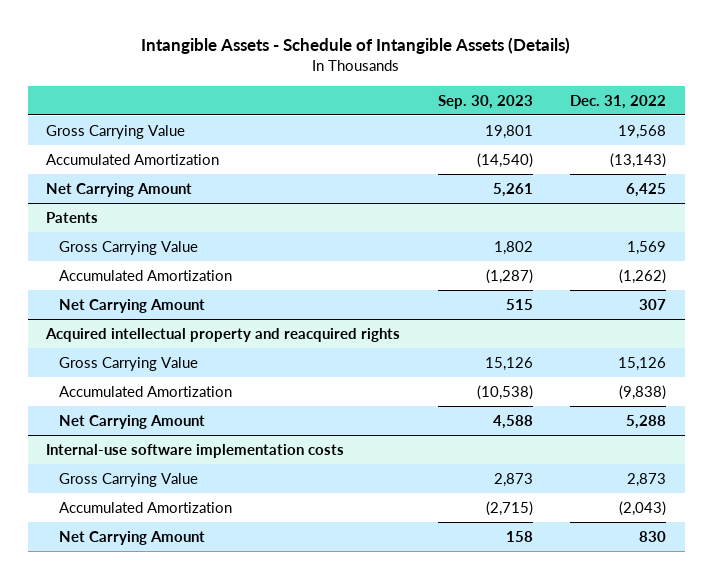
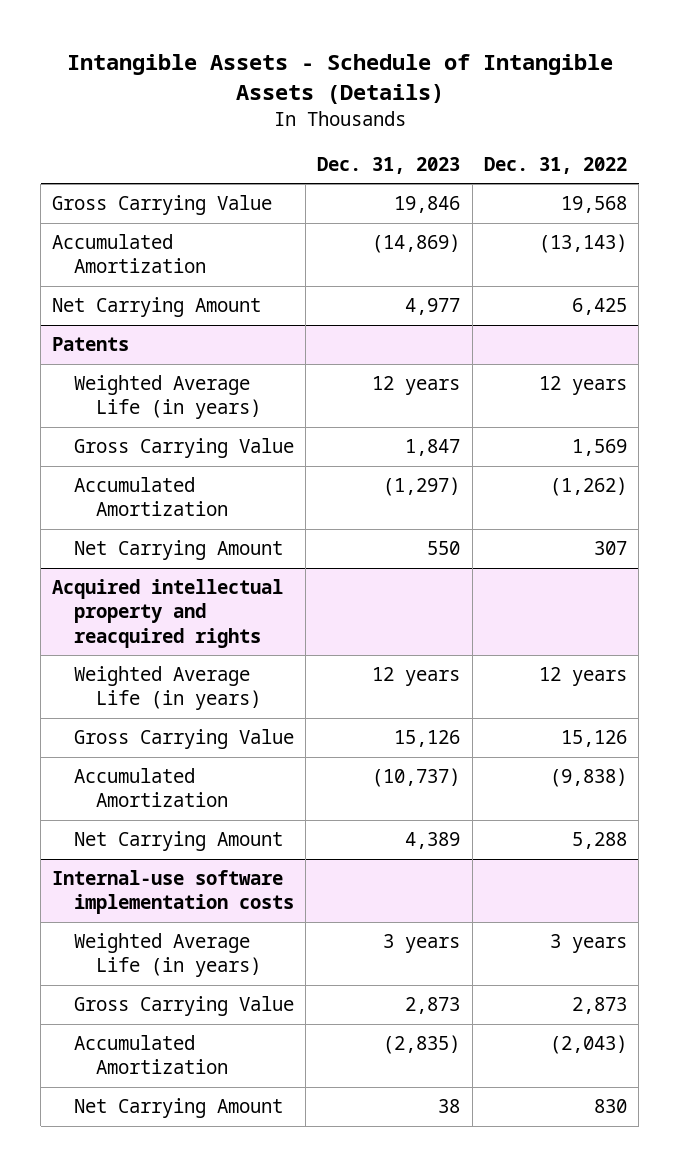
[437,94,533,109] Sep. 30, 2023 -> none
none -> [317,156,461,174] Dec. 31, 2023
none -> [74,375,261,420] Weighted Average Life (in years)
none -> [74,666,261,711] Weighted Average Life (in years)
none -> [74,933,261,978] Weighted Average Life (in years)

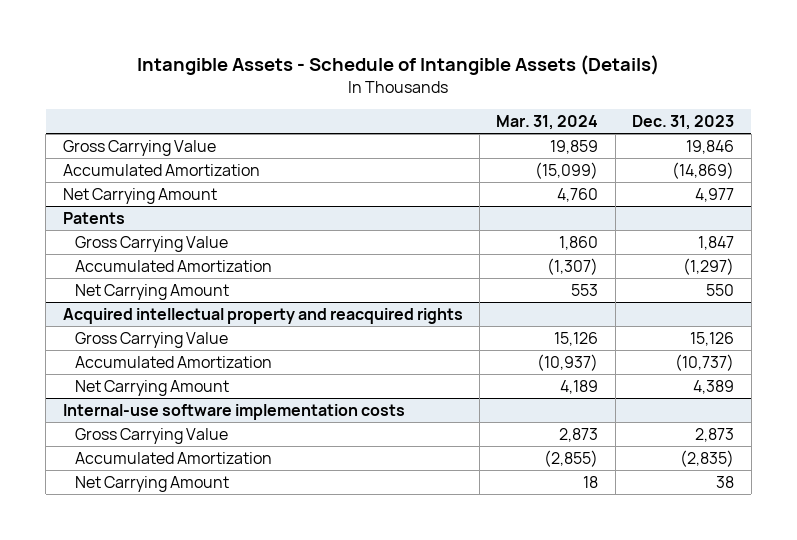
[483,156,627,174] Dec. 31, 2022 -> none
none -> [496,115,599,131] Mar. 31, 2024
[74,375,261,420] Weighted Average Life (in years) -> none
[74,666,261,711] Weighted Average Life (in years) -> none
[74,933,261,978] Weighted Average Life (in years) -> none

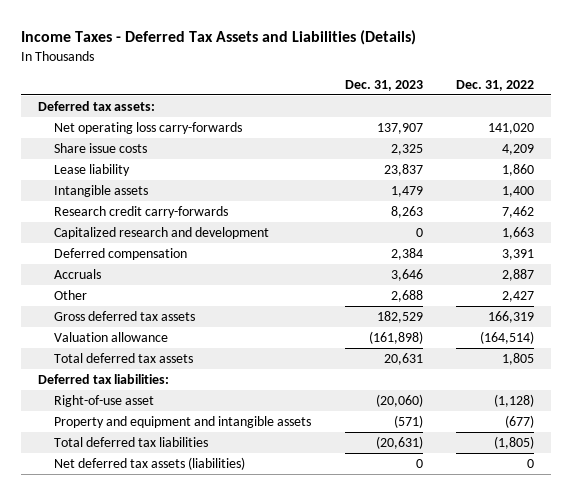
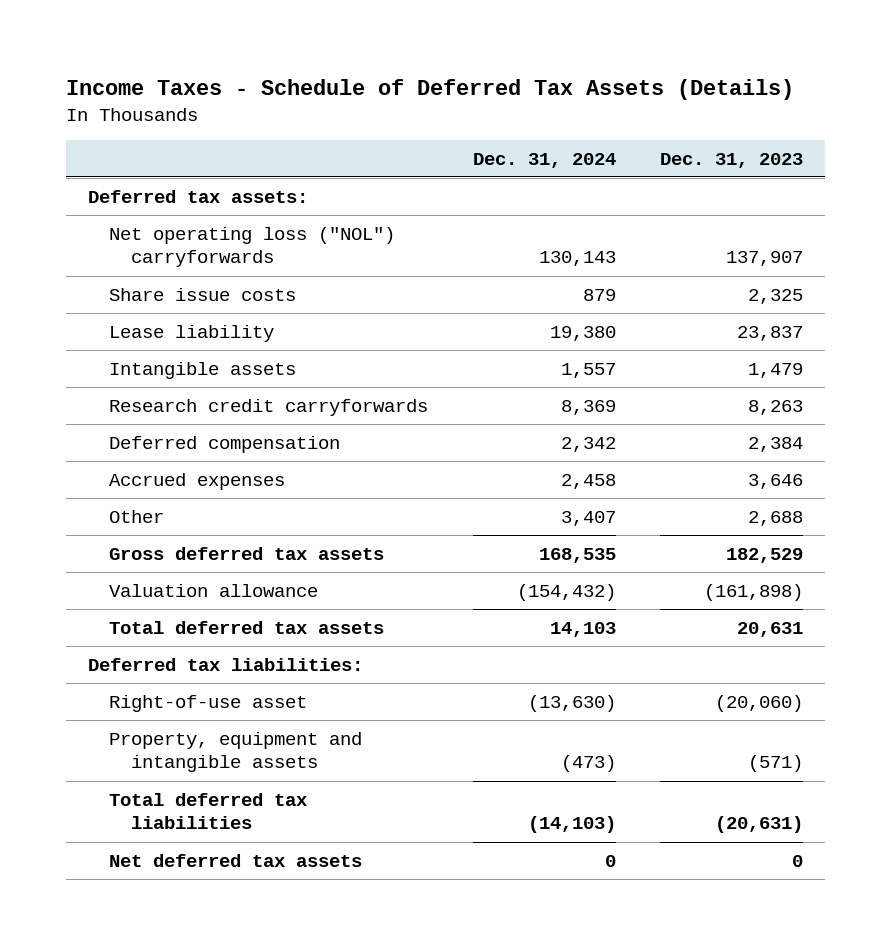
[21,30,417,46] Income Taxes - Deferred Tax Assets and Liabilities (Details) -> [65,79,794,101] Income Taxes - Schedule of Deferred Tax Assets (Details)
[455,79,534,91] Dec. 31, 2022 -> none
none -> [472,152,616,168] Dec. 31, 2024
[54,121,243,134] Net operating loss carry-forwards -> [109,226,396,268] Net operating loss ("NOL") carryforwards
[54,226,270,239] Capitalized research and development -> none
[54,205,229,218] Research credit carry-forwards -> [109,398,429,416] Research credit carryforwards
[54,268,102,279] Accruals -> [109,472,286,490] Accrued expenses
[54,415,312,428] Property and equipment and intangible assets -> [109,731,363,773] Property, equipment and intangible assets
[54,456,246,470] Net deferred tax assets (liabilities) -> [109,853,363,867] Net deferred tax assets

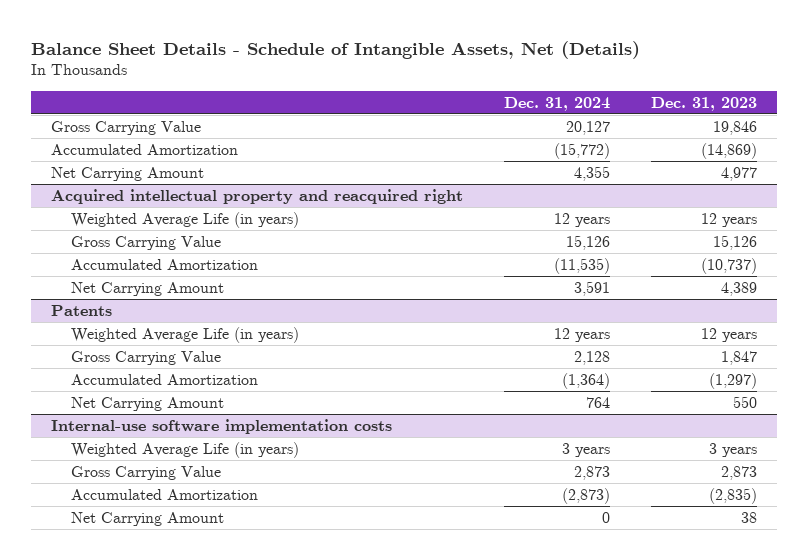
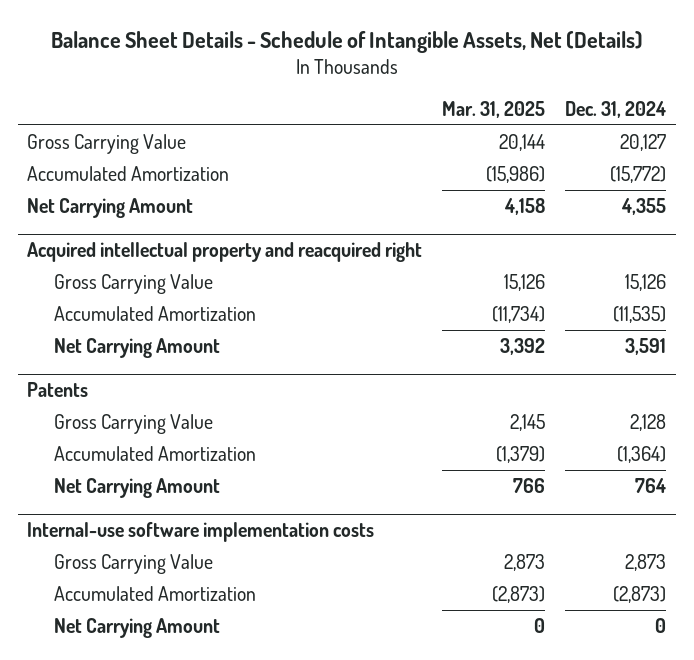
[650,96,757,111] Dec. 31, 2023 -> none
none -> [442,100,546,118] Mar. 31, 2025
[71,211,300,228] Weighted Average Life (in years) -> none
[71,326,300,343] Weighted Average Life (in years) -> none
[71,441,300,458] Weighted Average Life (in years) -> none

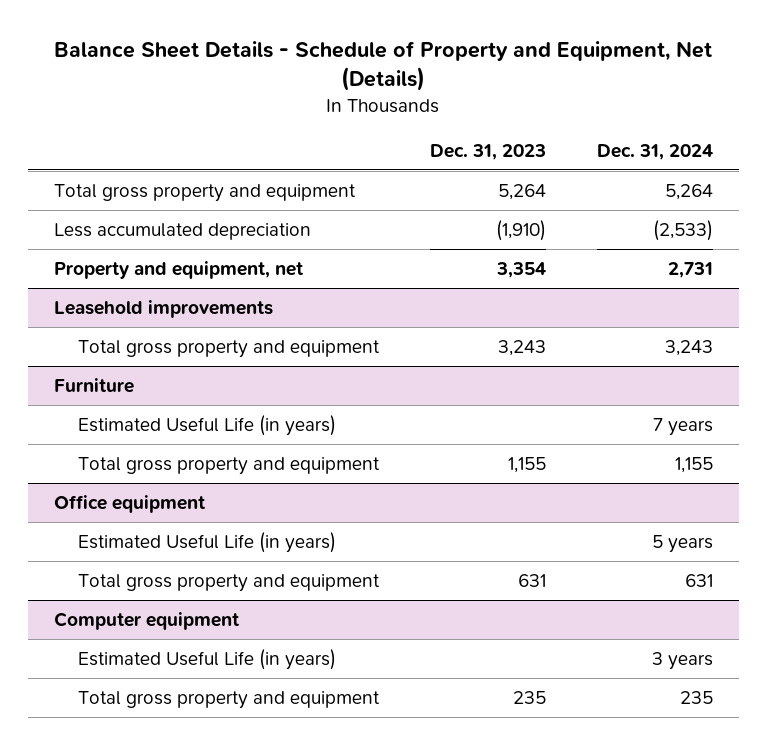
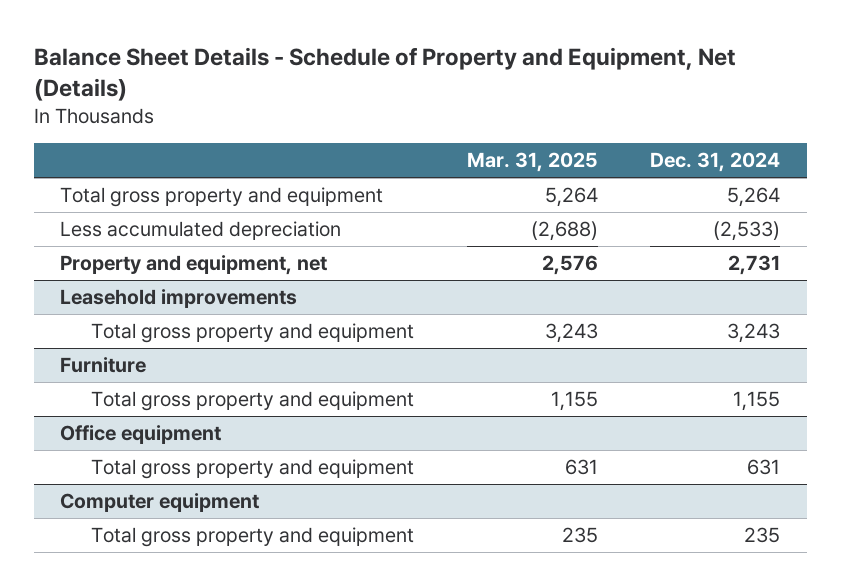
[429,143,546,160] Dec. 31, 2023 -> none
none -> [466,152,598,173] Mar. 31, 2025
[77,414,336,436] Estimated Useful Life (in years) -> none
[77,531,336,553] Estimated Useful Life (in years) -> none
[77,648,336,670] Estimated Useful Life (in years) -> none

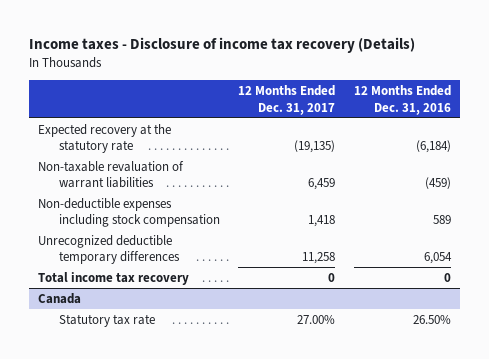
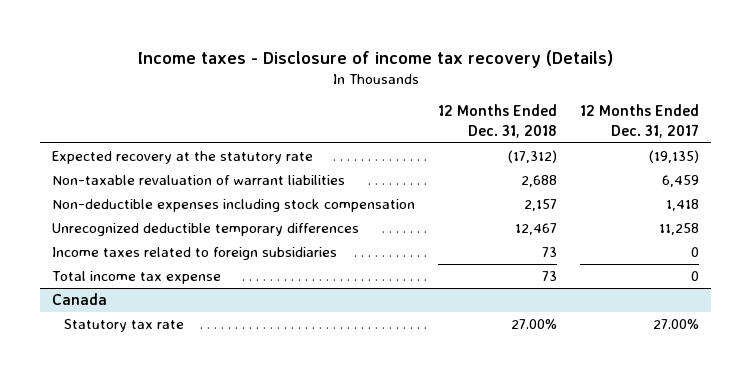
[354,84,452,115] 12 Months Ended Dec. 31, 2016 -> none
none -> [438,104,558,138] 12 Months Ended Dec. 31, 2018
none -> [51,247,337,261] Income taxes related to foreign subsidiaries
[38,271,190,285] Total income tax recovery -> [51,271,221,285] Total income tax expense

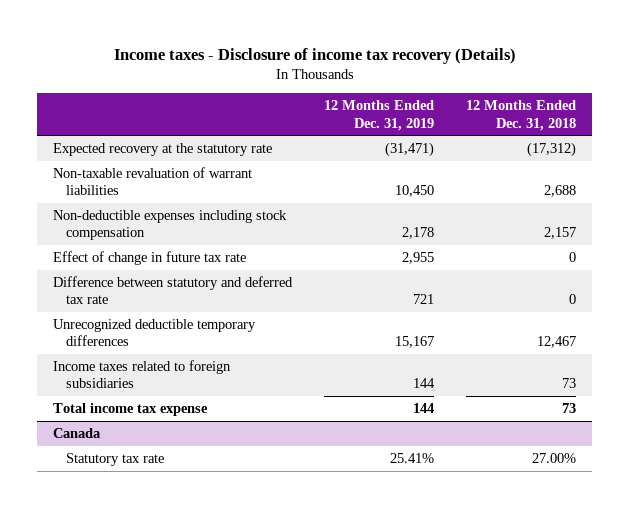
[580,104,700,138] 12 Months Ended Dec. 31, 2017 -> none
none -> [324,100,435,131] 12 Months Ended Dec. 31, 2019
none -> [53,250,247,265] Effect of change in future tax rate
none -> [53,275,294,305] Difference between statutory and deferred tax rate

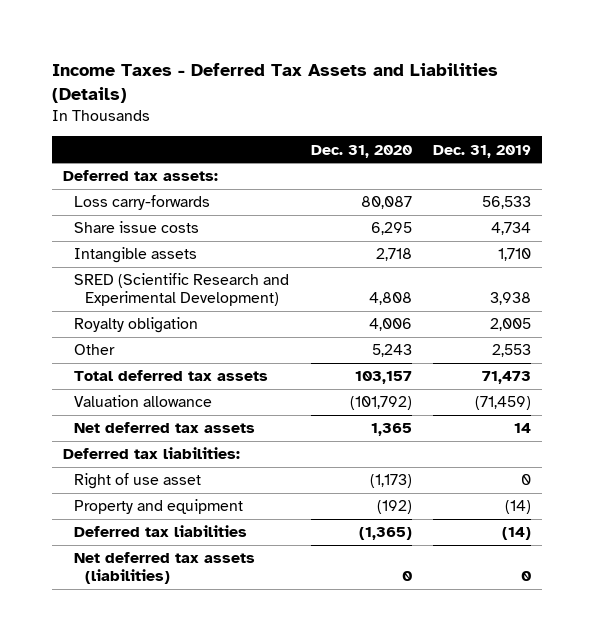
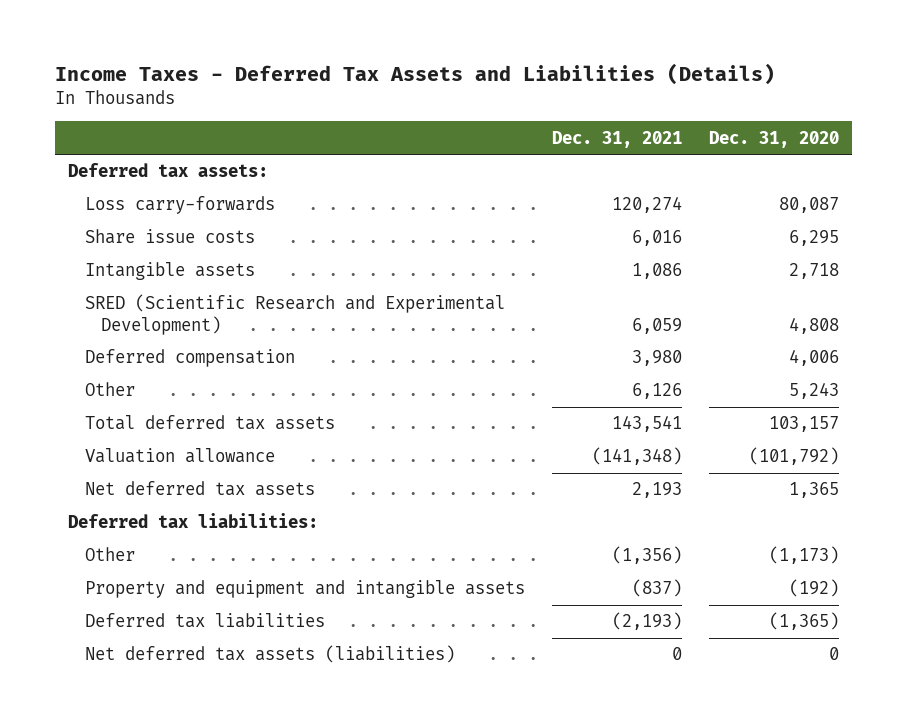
[433,144,532,158] Dec. 31, 2019 -> none
none -> [551,130,682,148] Dec. 31, 2021
[74,317,199,334] Royalty obligation -> none
none -> [84,349,295,368] Deferred compensation
[74,473,202,490] Right of use asset -> [84,547,135,562] Other
[74,499,244,515] Property and equipment -> [84,580,525,599] Property and equipment and intangible assets

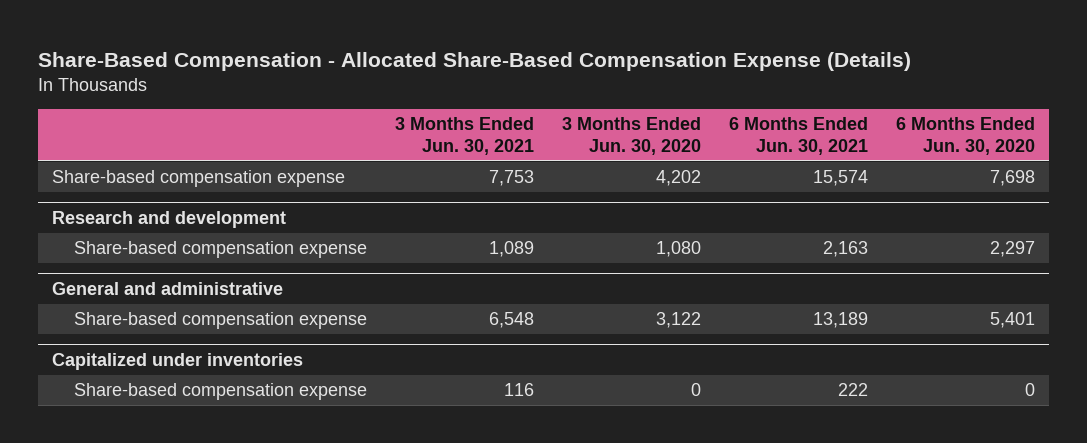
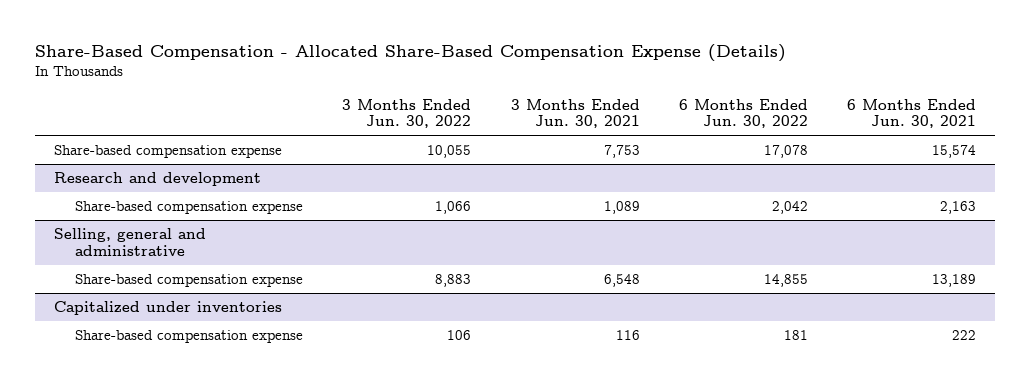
[561,117,701,156] 3 Months Ended Jun. 30, 2020 -> none
[895,117,1035,156] 6 Months Ended Jun. 30, 2020 -> none
none -> [342,98,472,129] 3 Months Ended Jun. 30, 2022
none -> [678,98,808,129] 6 Months Ended Jun. 30, 2022
[52,282,284,296] General and administrative -> [54,227,207,256] Selling, general and administrative

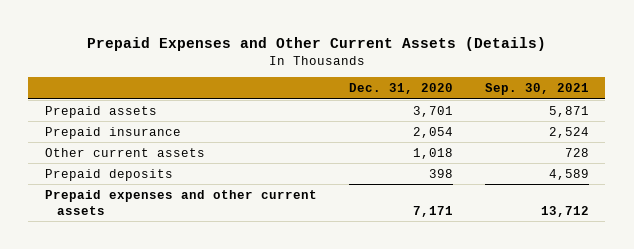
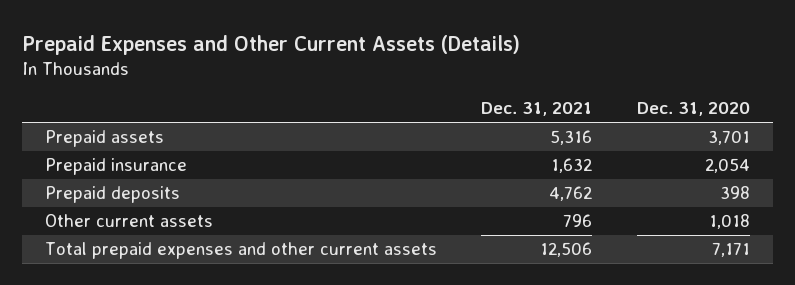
[485,83,590,96] Sep. 30, 2021 -> none
none -> [481,102,593,117] Dec. 31, 2021
[44,147,205,157] Other current assets -> [44,214,213,228] Other current assets
[44,189,317,215] Prepaid expenses and other current assets -> [44,242,437,260] Total prepaid expenses and other current assets

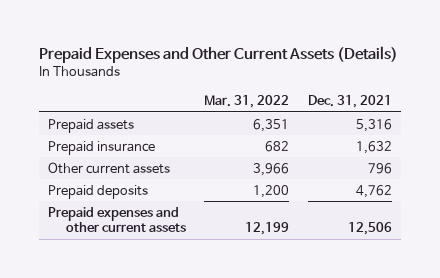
[637,102,751,117] Dec. 31, 2020 -> none
none -> [204,95,290,109] Mar. 31, 2022
[44,186,180,204] Prepaid deposits -> [48,184,149,199] Prepaid deposits
[44,242,437,260] Total prepaid expenses and other current assets -> [48,206,186,233] Prepaid expenses and other current assets

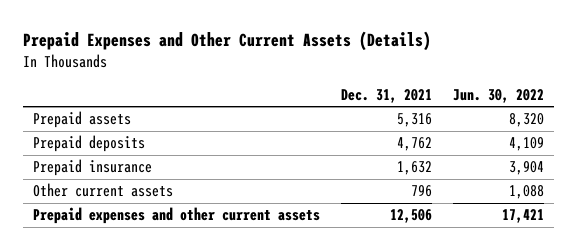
[204,95,290,109] Mar. 31, 2022 -> none
none -> [453,88,545,103] Jun. 30, 2022
[48,184,149,199] Prepaid deposits -> [33,135,146,153] Prepaid deposits

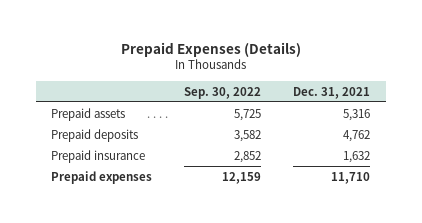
[22,31,431,52] Prepaid Expenses and Other Current Assets (Details) -> [120,41,301,57] Prepaid Expenses (Details)
[453,88,545,103] Jun. 30, 2022 -> none
none -> [184,86,262,99] Sep. 30, 2022
[33,183,174,198] Other current assets -> none
[33,207,321,225] Prepaid expenses and other current assets -> none
none -> [51,170,153,184] Prepaid expenses

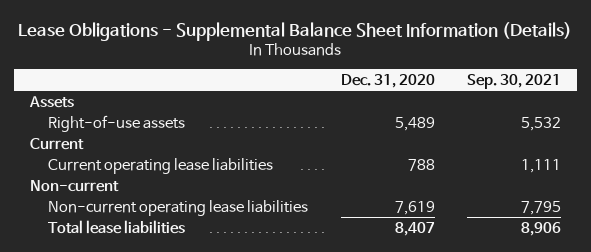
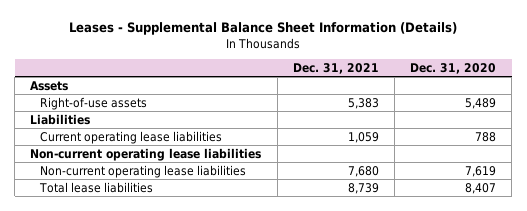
[18,21,573,41] Lease Obligations - Supplemental Balance Sheet Information (Details) -> [69,22,458,36] Leases - Supplemental Balance Sheet Information (Details)
[467,73,562,89] Sep. 30, 2021 -> none
none -> [292,62,379,74] Dec. 31, 2021
[29,137,84,150] Current -> [30,113,91,125] Liabilities
[29,179,119,192] Non-current -> [30,147,262,161] Non-current operating lease liabilities

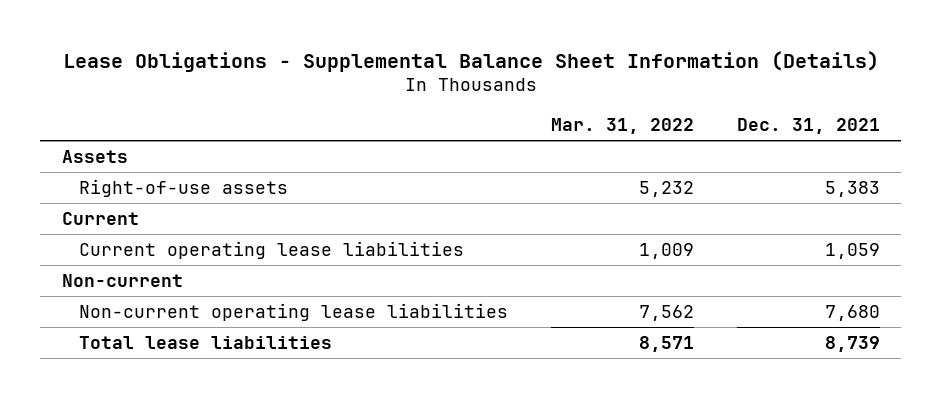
[69,22,458,36] Leases - Supplemental Balance Sheet Information (Details) -> [62,50,879,72] Lease Obligations - Supplemental Balance Sheet Information (Details)
[410,62,497,74] Dec. 31, 2020 -> none
none -> [550,117,694,134] Mar. 31, 2022
[30,113,91,125] Liabilities -> [61,211,139,225] Current
[30,147,262,161] Non-current operating lease liabilities -> [61,273,183,287] Non-current

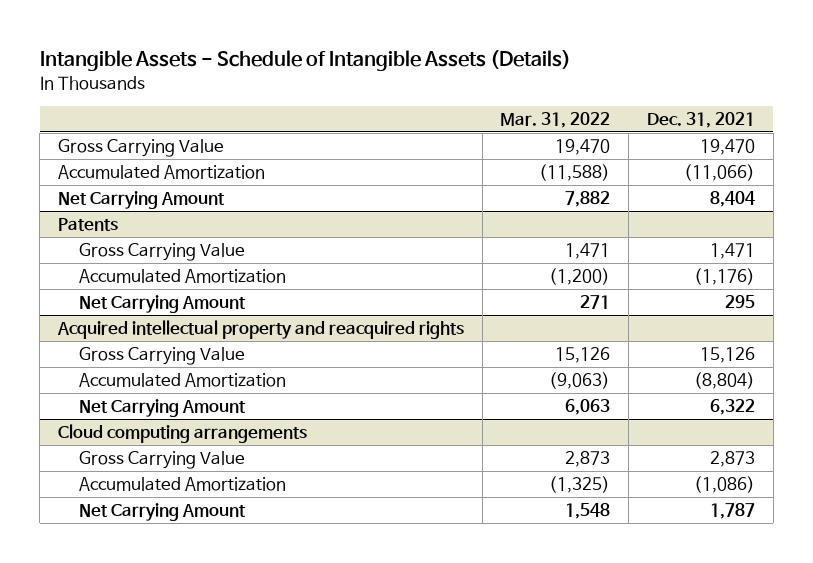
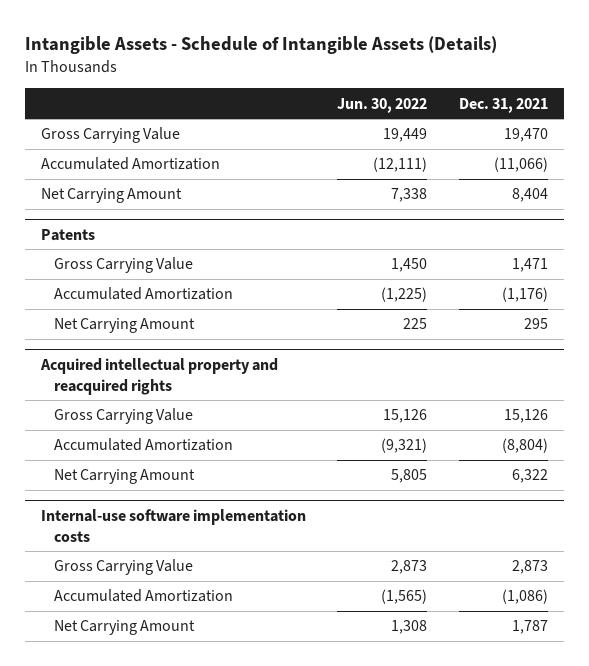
[500,112,611,129] Mar. 31, 2022 -> none
none -> [337,97,428,113] Jun. 30, 2022
[58,423,308,443] Cloud computing arrangements -> [40,508,306,542] Internal-use software implementation costs

